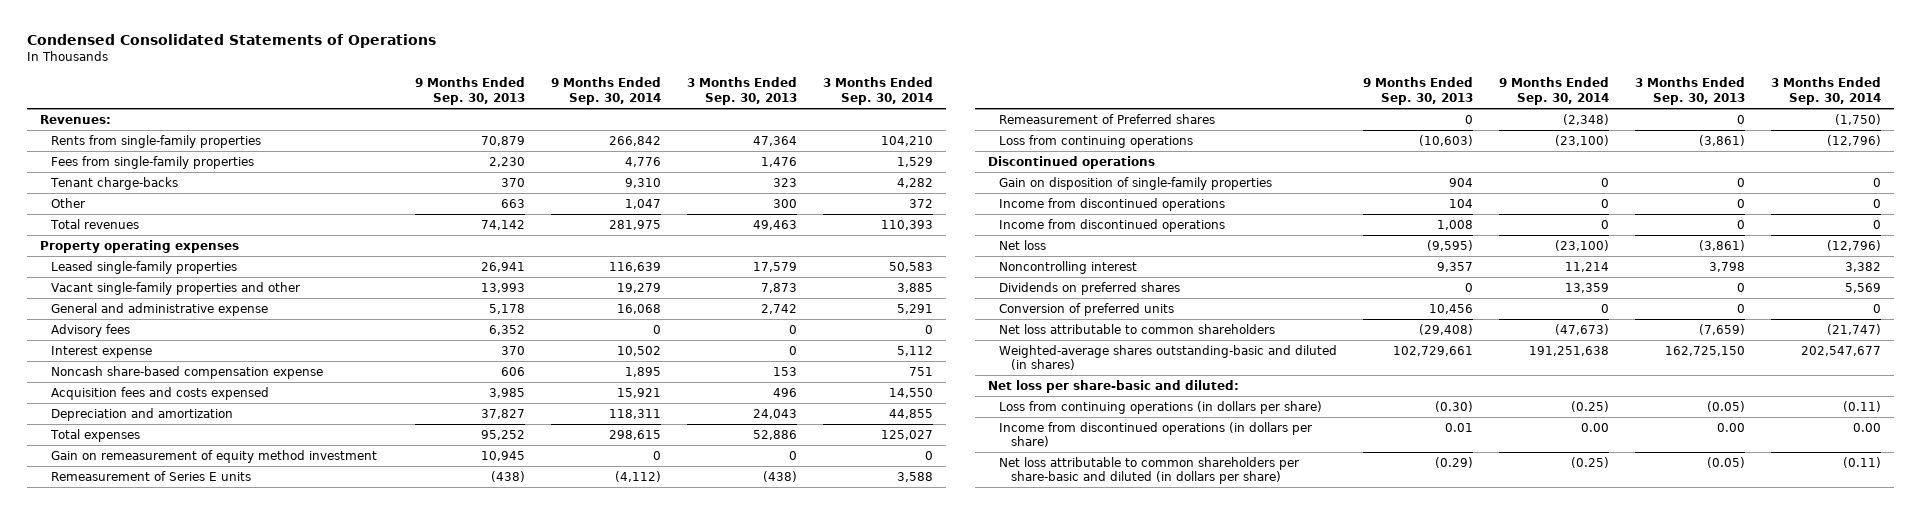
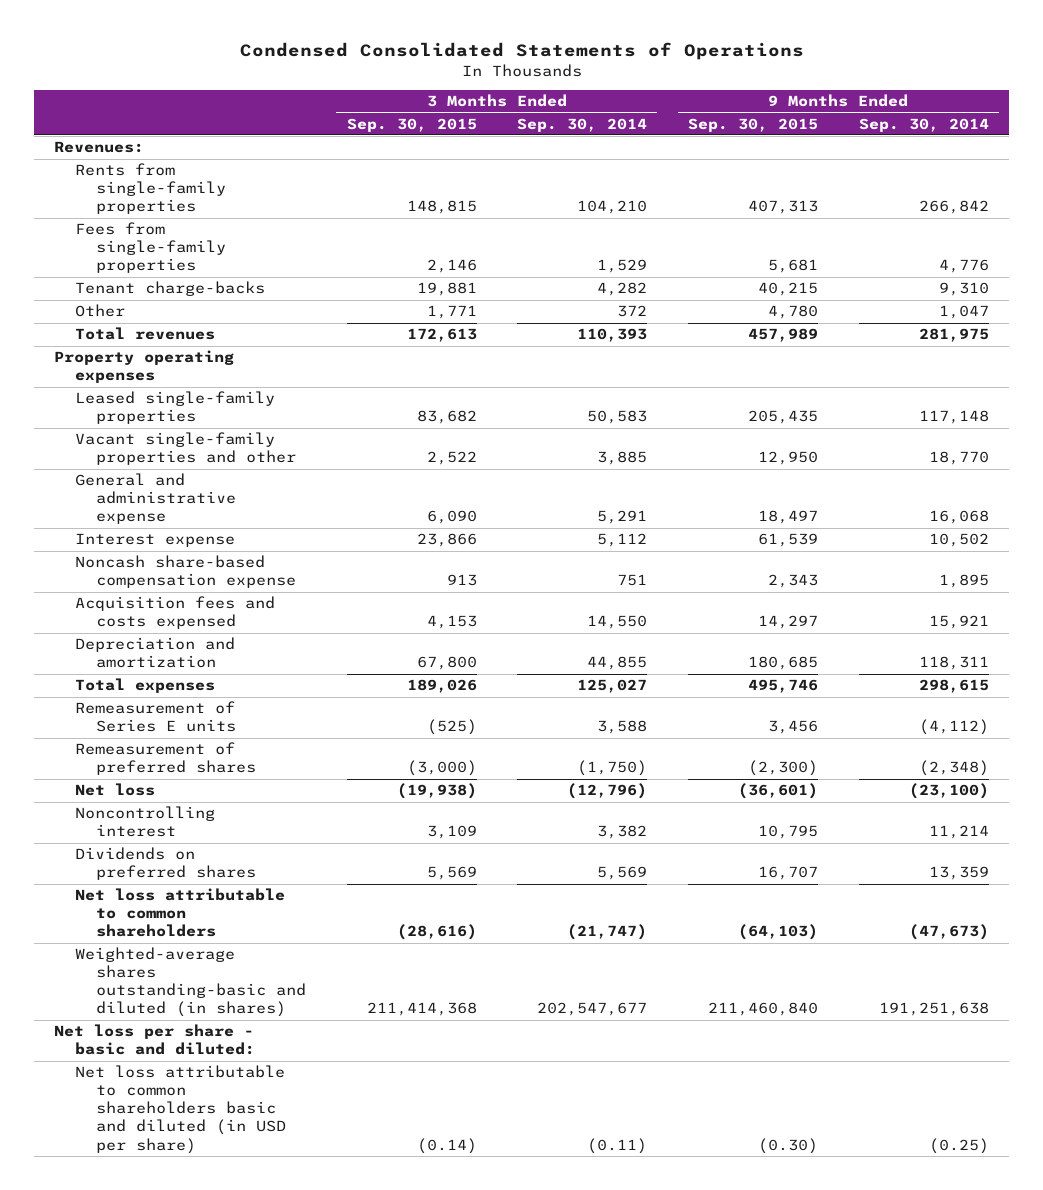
[415,77,526,105] 9 Months Ended Sep. 30, 2013 -> none
[686,77,797,105] 3 Months Ended Sep. 30, 2013 -> none
none -> [346,117,477,132] Sep. 30, 2015
none -> [687,117,818,132] Sep. 30, 2015
[608,261,661,272] 116,639 -> [918,410,989,425] 117,148
[616,282,661,293] 19,279 -> [928,451,989,466] 18,770
[51,323,131,337] Advisory fees -> none
[51,449,378,463] Gain on remeasurement of equity method investment -> none
[999,134,1194,148] Loss from continuing operations -> none
[987,155,1155,169] Discontinued operations -> none
[999,176,1273,190] Gain on disposition of single-family properties -> none
[999,197,1226,211] Income from discontinued operations -> none
[999,218,1226,232] Income from discontinued operations -> none
[999,113,1216,124] Remeasurement of Preferred shares -> [75,742,256,776] Remeasurement of preferred shares
[999,302,1175,316] Conversion of preferred units -> none
[999,400,1323,414] Loss from continuing operations (in dollars per share) -> none
[999,421,1313,448] Income from discontinued operations (in dollars per share) -> none
[987,379,1239,393] Net loss per share-basic and diluted: -> [54,1024,256,1056] Net loss per share - basic and diluted:
[999,456,1300,485] Net loss attributable to common shareholders per share-basic and diluted (in dollars per share) -> [75,1065,286,1154] Net loss attributable to common shareholders basic and diluted (in USD per share)

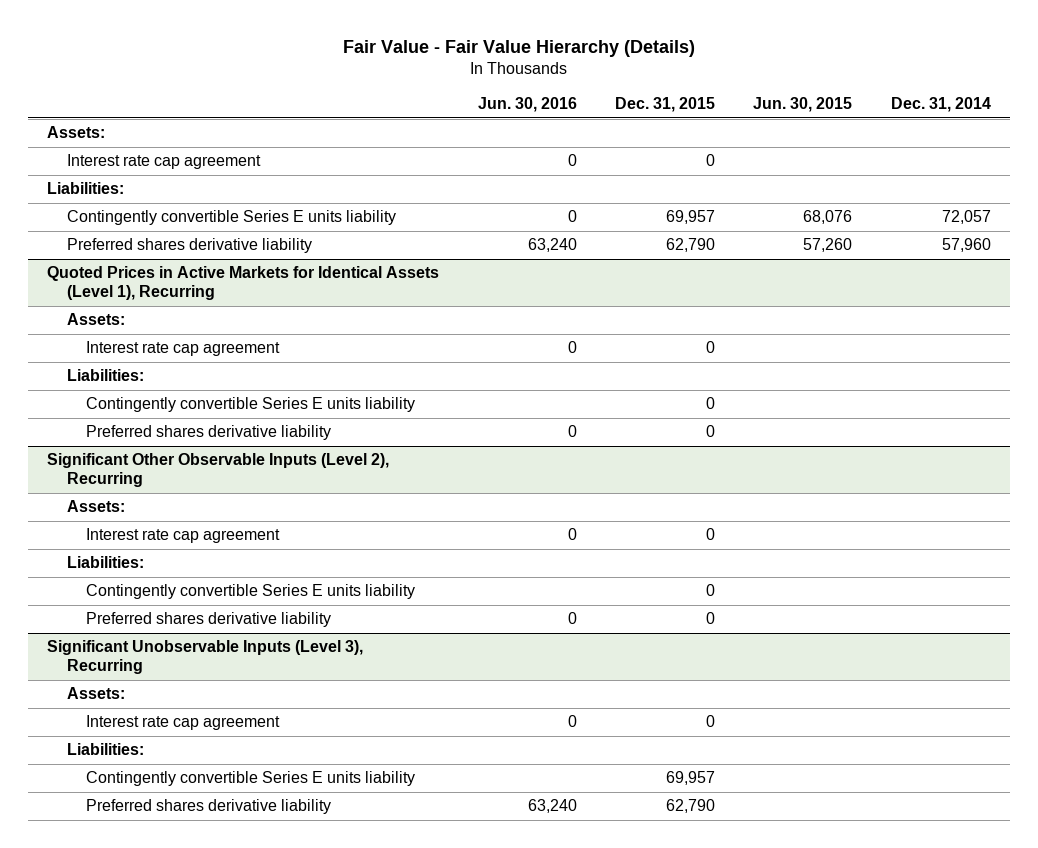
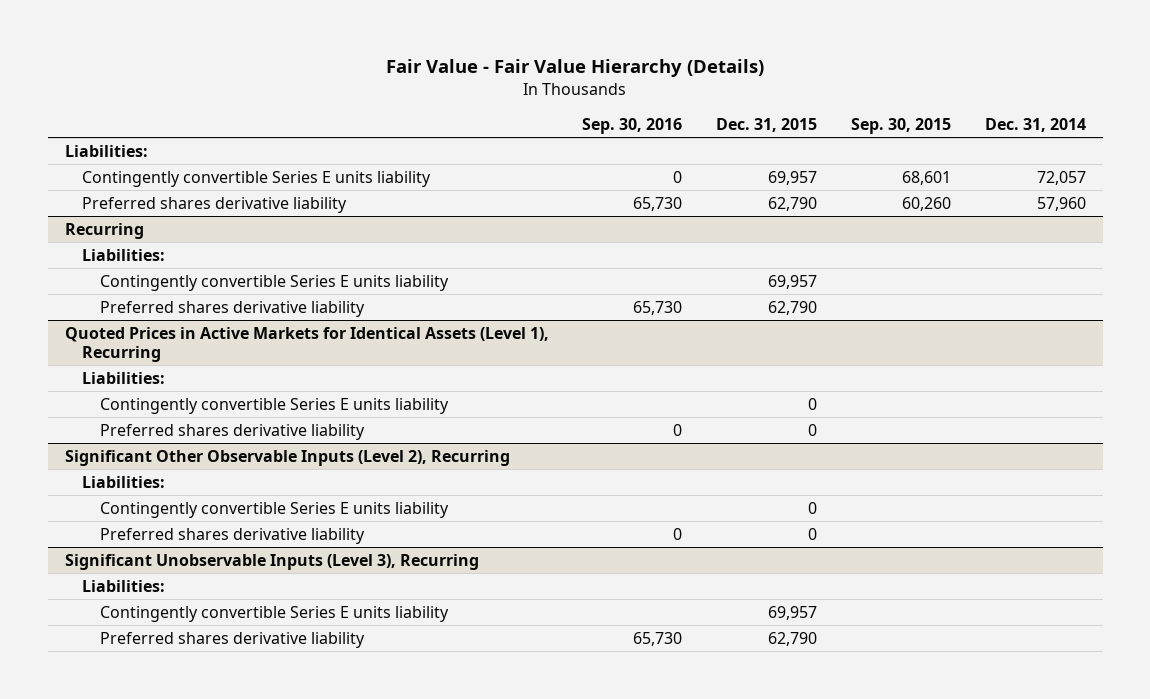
[477,97,577,113] Jun. 30, 2016 -> none
[753,97,853,113] Jun. 30, 2015 -> none
none -> [582,118,683,135] Sep. 30, 2016
none -> [851,118,952,135] Sep. 30, 2015
[47,126,106,139] Assets: -> none
[66,154,261,170] Interest rate cap agreement -> none
none -> [64,223,144,240] Recurring
none -> [82,249,166,262] Liabilities:
none -> [99,275,449,292] Contingently convertible Series E units liability
none -> [99,301,365,318] Preferred shares derivative liability
[66,313,125,326] Assets: -> none
[86,341,281,357] Interest rate cap agreement -> none
[66,500,125,513] Assets: -> none
[86,528,281,544] Interest rate cap agreement -> none
[66,687,125,700] Assets: -> none
[86,715,281,731] Interest rate cap agreement -> none

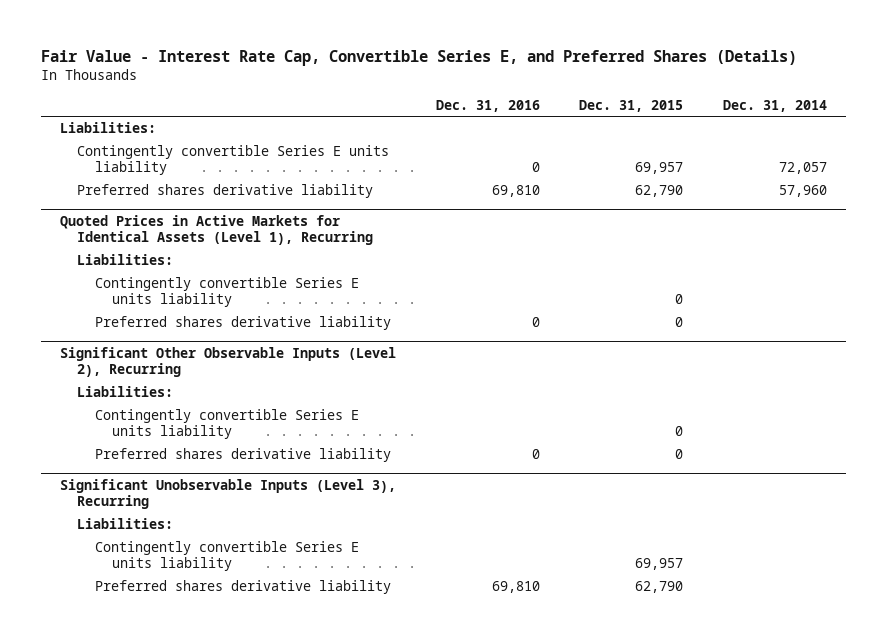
[386,58,765,77] Fair Value - Fair Value Hierarchy (Details) -> [40,49,797,66] Fair Value - Interest Rate Cap, Convertible Series E, and Preferred Shares (Details)
[582,118,683,135] Sep. 30, 2016 -> none
[851,118,952,135] Sep. 30, 2015 -> none
none -> [435,99,540,112] Dec. 31, 2016
[64,223,144,240] Recurring -> none
[82,249,166,262] Liabilities: -> none
[99,275,449,292] Contingently convertible Series E units liability -> none
[99,301,365,318] Preferred shares derivative liability -> none

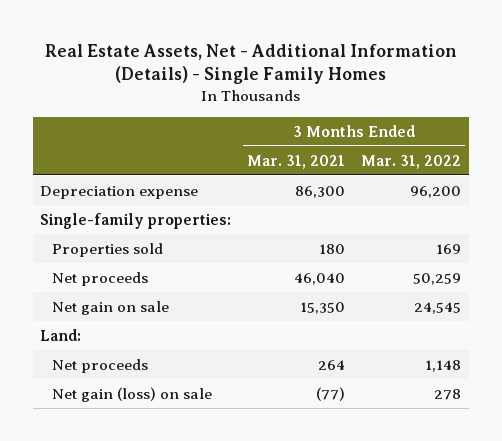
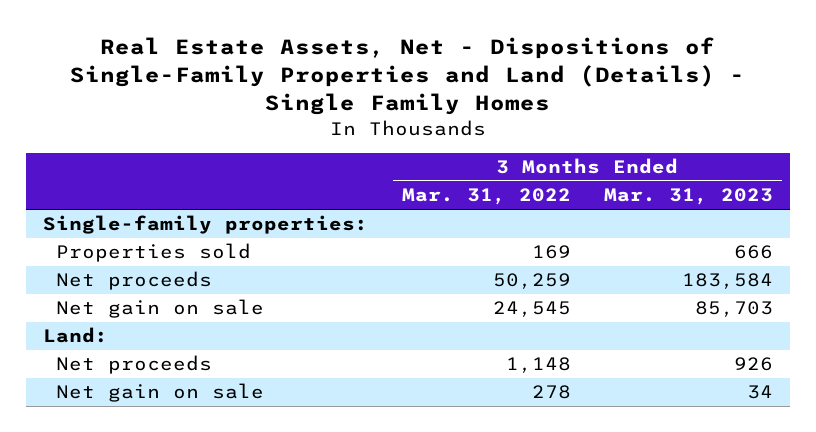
[44,43,457,85] Real Estate Assets, Net - Additional Information (Details) - Single Family Homes -> [70,37,746,116] Real Estate Assets, Net - Dispositions of Single-Family Properties and Land (Details) - Single Family Homes
[247,154,346,169] Mar. 31, 2021 -> none
none -> [604,188,774,206] Mar. 31, 2023
[40,185,199,199] Depreciation expense -> none
[51,386,212,402] Net gain (loss) on sale -> [56,383,265,403] Net gain on sale

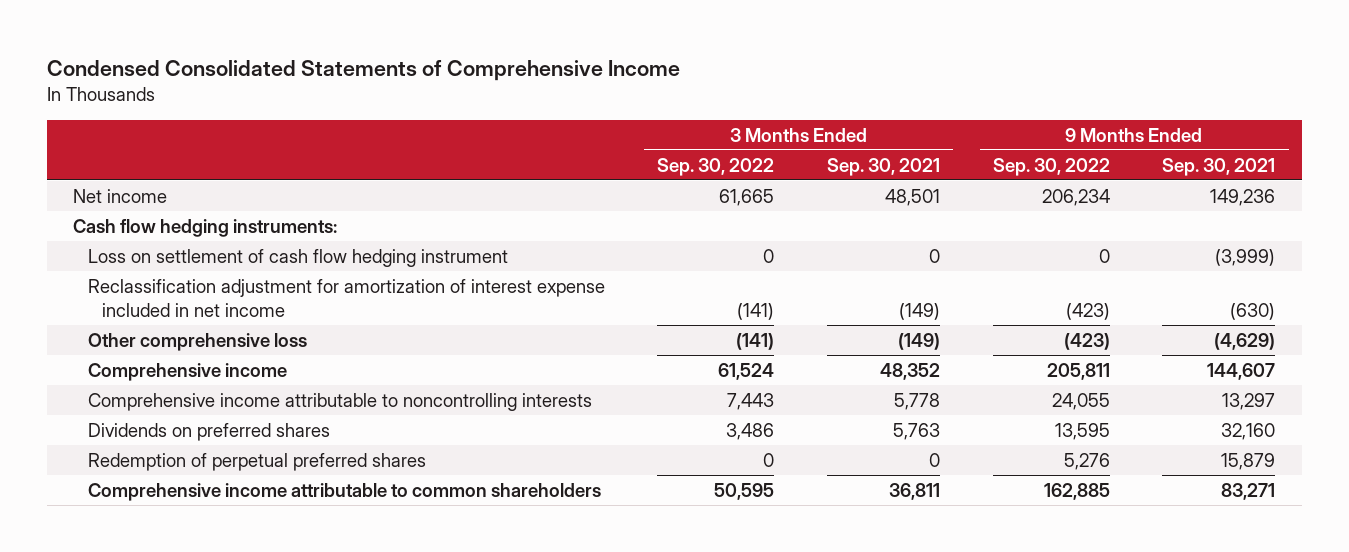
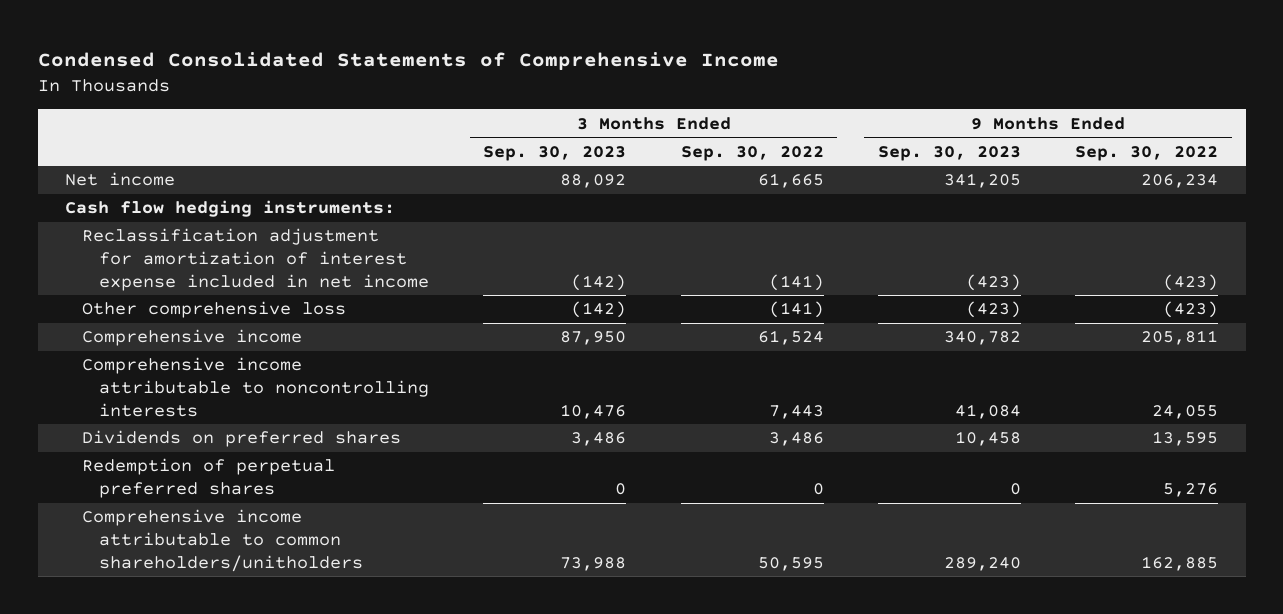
[827,157,941,176] Sep. 30, 2021 -> none
[1162,157,1276,176] Sep. 30, 2021 -> none
none -> [483,145,627,161] Sep. 30, 2023
none -> [878,145,1022,161] Sep. 30, 2023
[87,248,508,267] Loss on settlement of cash flow hedging instrument -> none
[87,482,601,501] Comprehensive income attributable to common shareholders -> [81,509,363,572] Comprehensive income attributable to common shareholders/unitholders

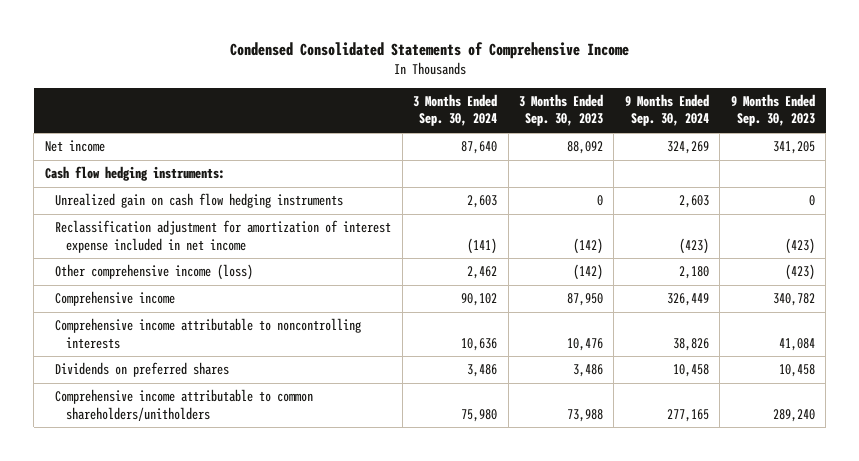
[680,145,824,161] Sep. 30, 2022 -> none
[1075,145,1219,161] Sep. 30, 2022 -> none
none -> [413,94,498,127] 3 Months Ended Sep. 30, 2024
none -> [624,94,709,127] 9 Months Ended Sep. 30, 2024
none -> [55,193,344,209] Unrealized gain on cash flow hedging instruments
[81,301,346,319] Other comprehensive loss -> [55,264,254,281] Other comprehensive income (loss)
[81,458,335,499] Redemption of perpetual preferred shares -> none

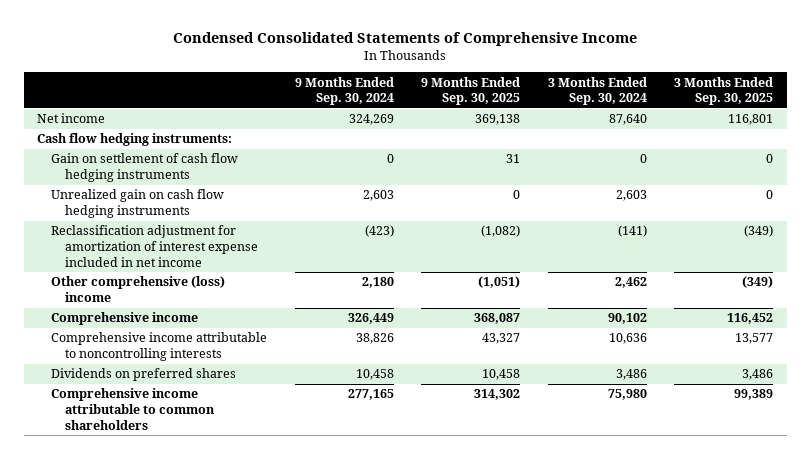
[519,94,604,127] 3 Months Ended Sep. 30, 2023 -> none
[730,94,815,127] 9 Months Ended Sep. 30, 2023 -> none
none -> [421,76,521,106] 9 Months Ended Sep. 30, 2025
none -> [673,76,773,106] 3 Months Ended Sep. 30, 2025
none -> [51,153,239,183] Gain on settlement of cash flow hedging instruments
[55,264,254,281] Other comprehensive income (loss) -> [51,276,226,303] Other comprehensive (loss) income
[55,389,314,421] Comprehensive income attributable to common shareholders/unitholders -> [51,388,216,430] Comprehensive income attributable to common shareholders

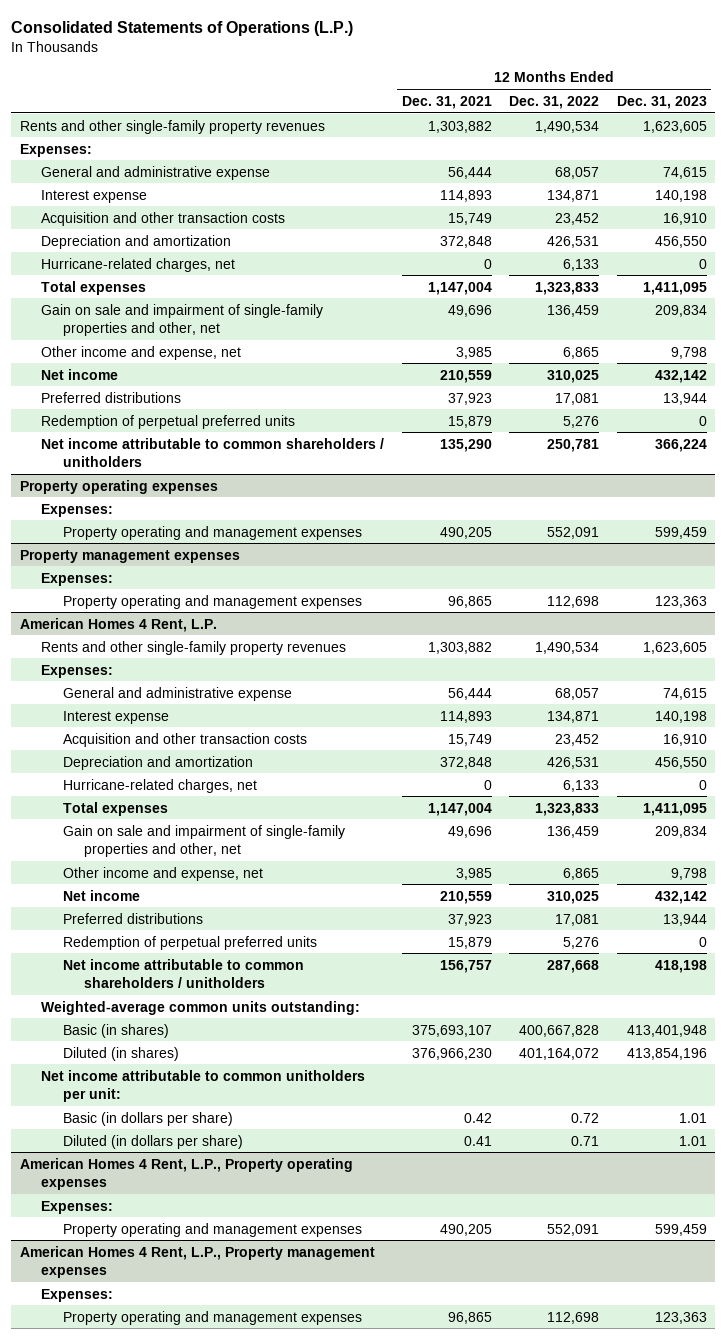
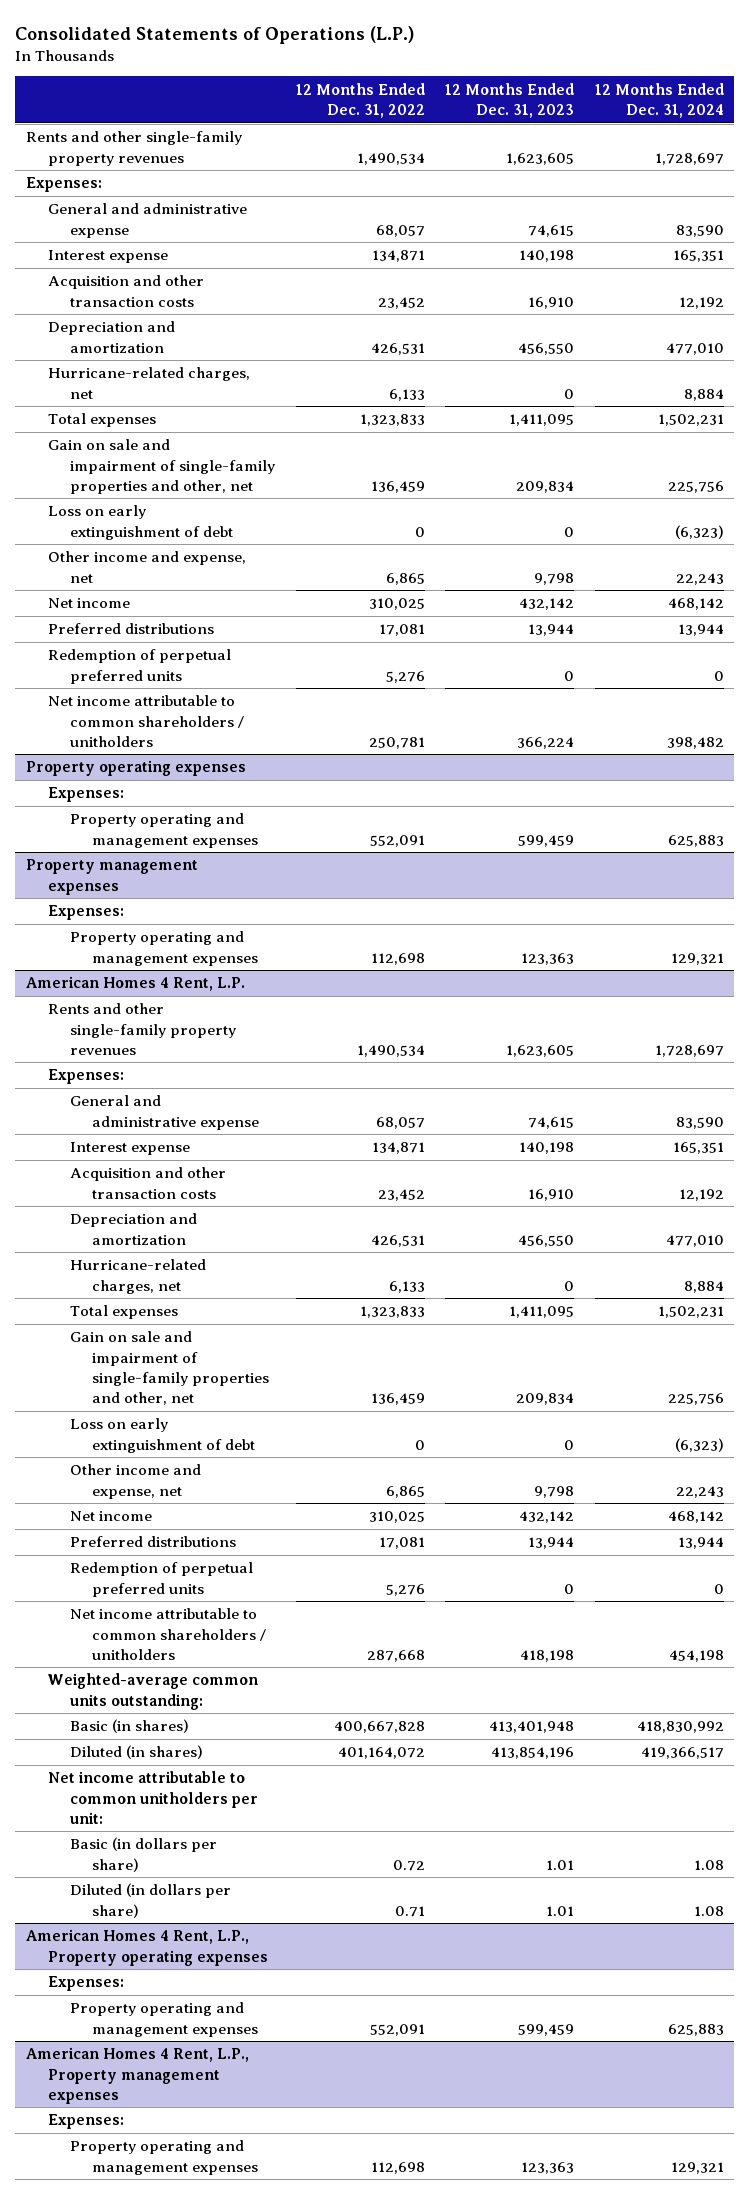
[401,95,492,109] Dec. 31, 2021 -> none
none -> [595,82,725,118] 12 Months Ended Dec. 31, 2024
none -> [47,505,234,540] Loss on early extinguishment of debt
none -> [70,1418,256,1453] Loss on early extinguishment of debt

